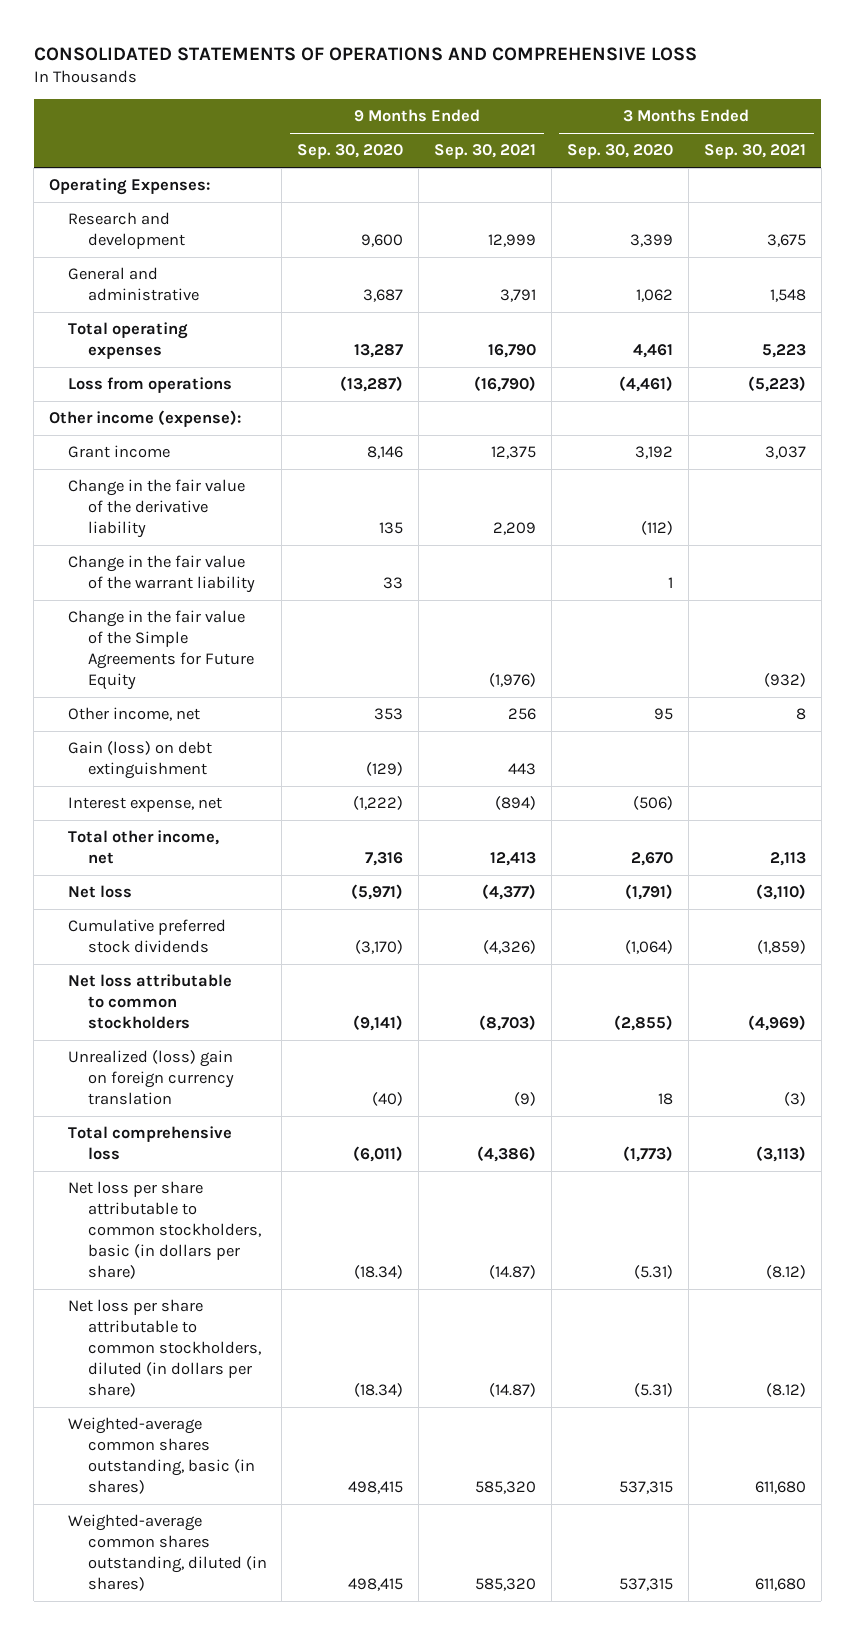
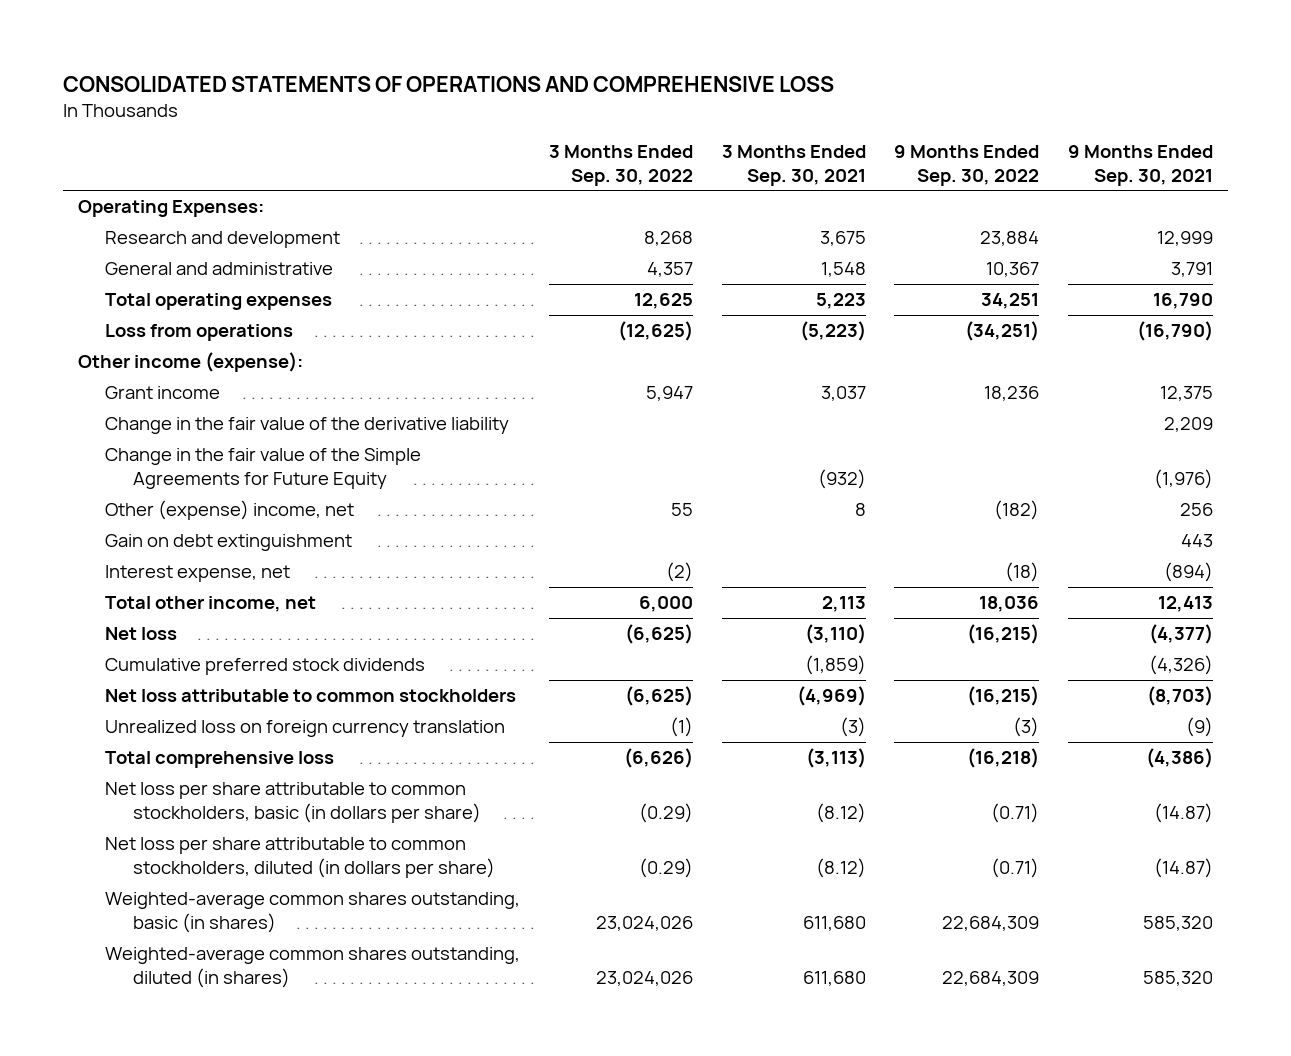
[297,144,404,160] Sep. 30, 2020 -> none
[567,144,674,160] Sep. 30, 2020 -> none
none -> [549,144,694,186] 3 Months Ended Sep. 30, 2022
none -> [894,144,1040,186] 9 Months Ended Sep. 30, 2022
[68,555,255,594] Change in the fair value of the warrant liability -> none
[68,707,201,722] Other income, net -> [105,500,355,521] Other (expense) income, net
[68,741,213,780] Gain (loss) on debt extinguishment -> [105,534,353,552] Gain on debt extinguishment
[68,1050,234,1106] Unrealized (loss) gain on foreign currency translation -> [105,720,506,738] Unrealized loss on foreign currency translation

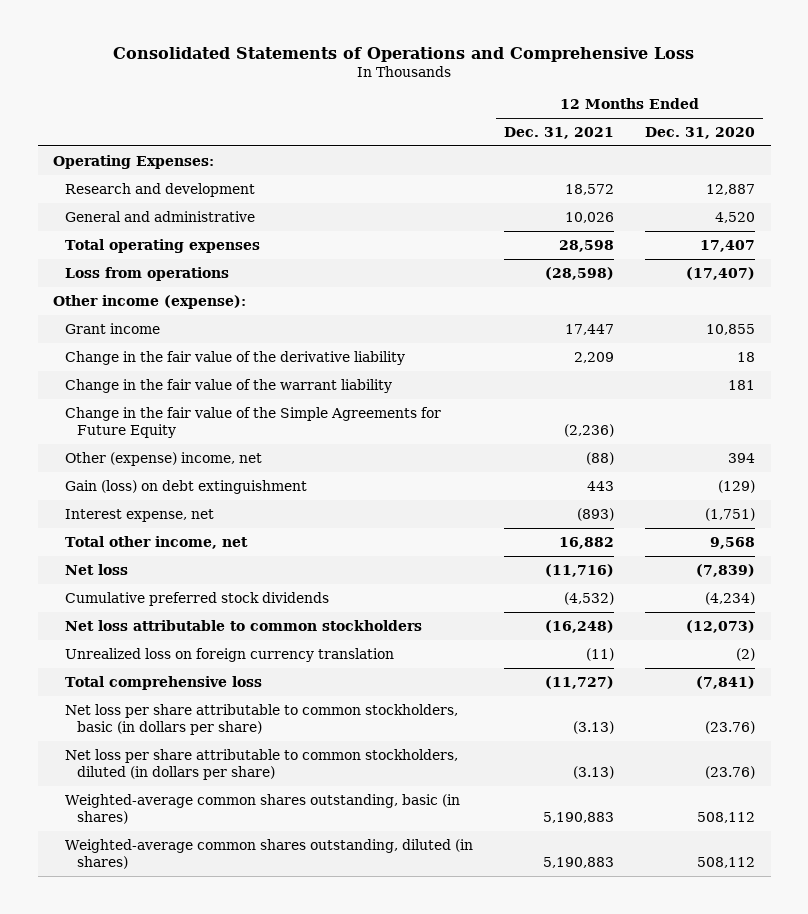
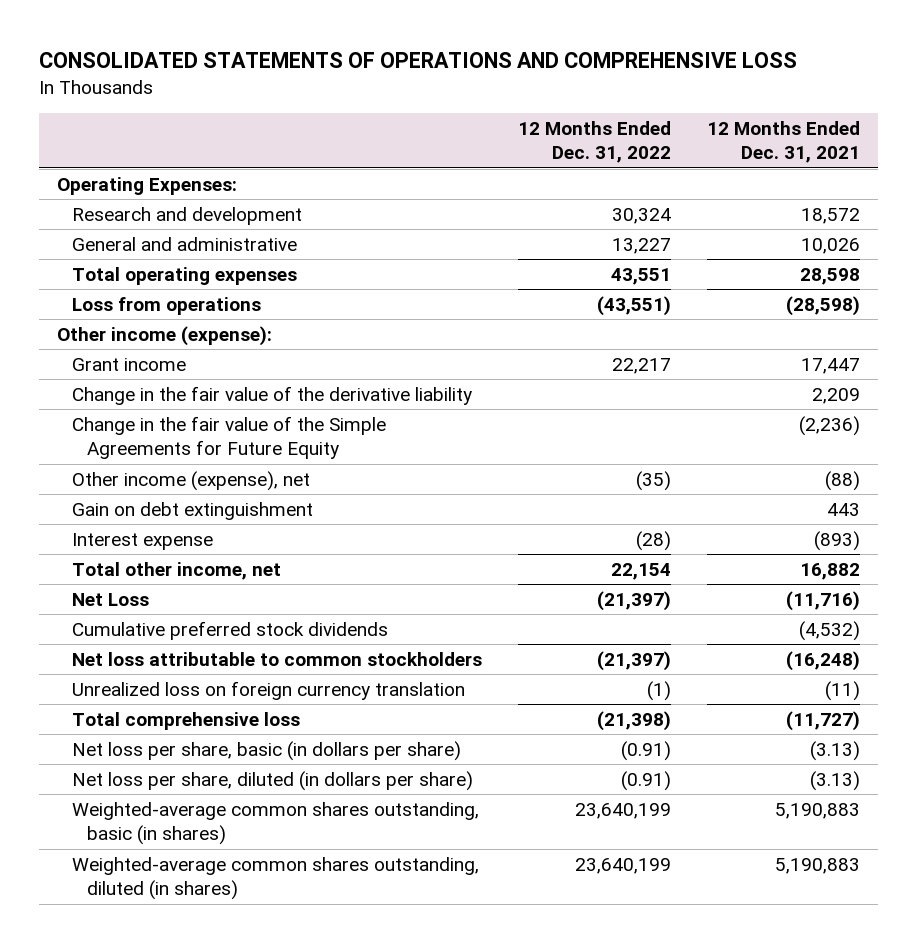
[113,46,695,62] Consolidated Statements of Operations and Comprehensive Loss -> [39,52,798,69] CONSOLIDATED STATEMENTS OF OPERATIONS AND COMPREHENSIVE LOSS
[645,126,756,139] Dec. 31, 2020 -> none
none -> [518,120,672,164] 12 Months Ended Dec. 31, 2022
[65,378,393,393] Change in the fair value of the warrant liability -> none
[65,451,263,466] Other (expense) income, net -> [72,470,311,491] Other income (expense), net
[65,479,308,494] Gain (loss) on debt extinguishment -> [72,501,314,520] Gain on debt extinguishment
[65,508,215,522] Interest expense, net -> [72,532,214,550] Interest expense
[65,563,129,575] Net loss -> [72,592,150,606] Net Loss
[65,703,459,736] Net loss per share attributable to common stockholders, basic (in dollars per share) -> [72,740,462,761] Net loss per share, basic (in dollars per share)
[65,748,459,781] Net loss per share attributable to common stockholders, diluted (in dollars per share) -> [72,770,474,791] Net loss per share, diluted (in dollars per share)

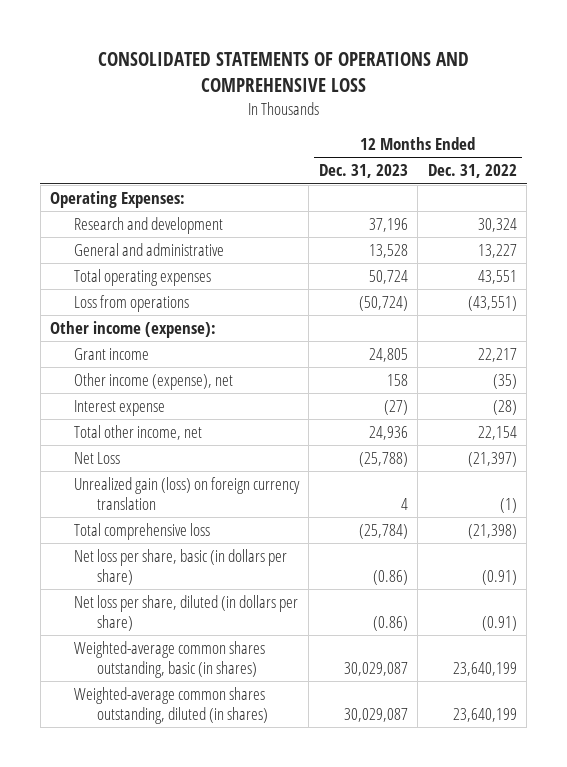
[707,120,861,164] 12 Months Ended Dec. 31, 2021 -> none
none -> [318,164,408,179] Dec. 31, 2023
[72,385,473,405] Change in the fair value of the derivative liability -> none
[72,415,387,460] Change in the fair value of the Simple Agreements for Future Equity -> none
[72,501,314,520] Gain on debt extinguishment -> none
[72,620,389,640] Cumulative preferred stock dividends -> none
[72,651,483,666] Net loss attributable to common stockholders -> none
[72,680,466,700] Unrealized loss on foreign currency translation -> [73,476,300,511] Unrealized gain (loss) on foreign currency translation

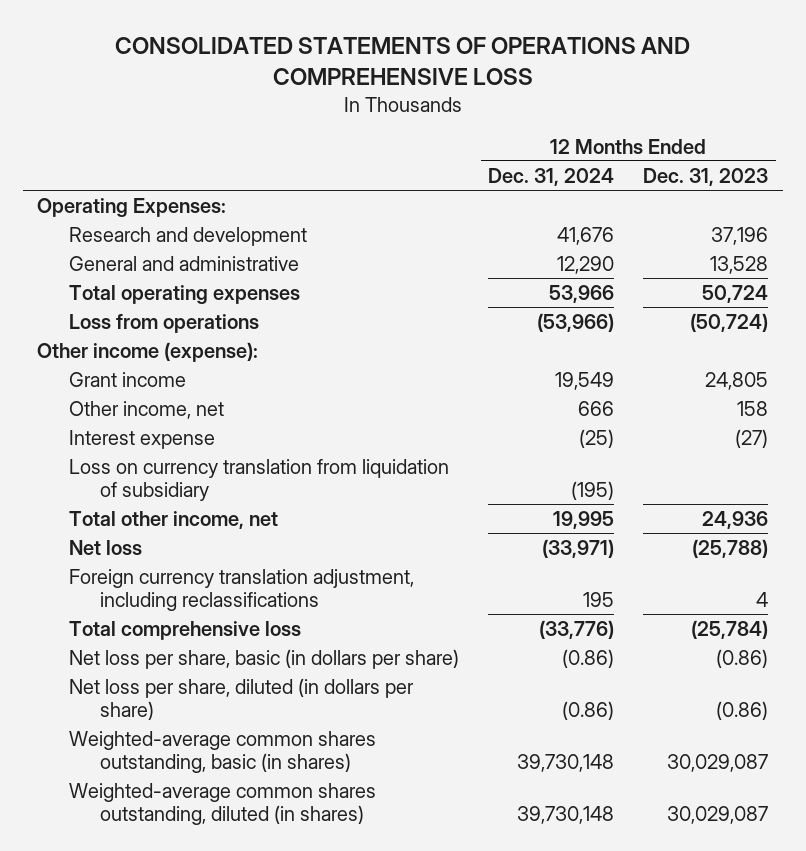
[427,164,517,179] Dec. 31, 2022 -> none
none -> [488,167,615,186] Dec. 31, 2024
[73,372,233,390] Other income (expense), net -> [68,400,224,419] Other income, net
none -> [68,458,449,502] Loss on currency translation from liquidation of subsidiary
[73,476,300,511] Unrealized gain (loss) on foreign currency translation -> none
[73,451,120,464] Net Loss -> [68,539,142,555] Net loss
none -> [68,568,414,612] Foreign currency translation adjustment, including reclassifications

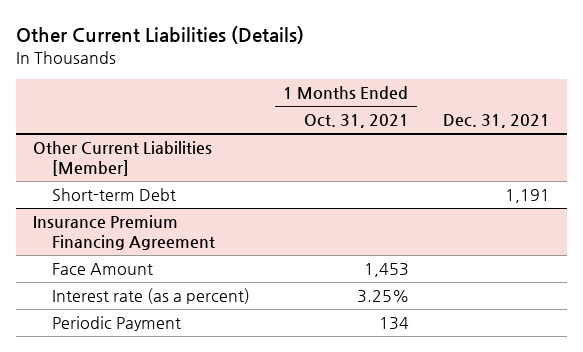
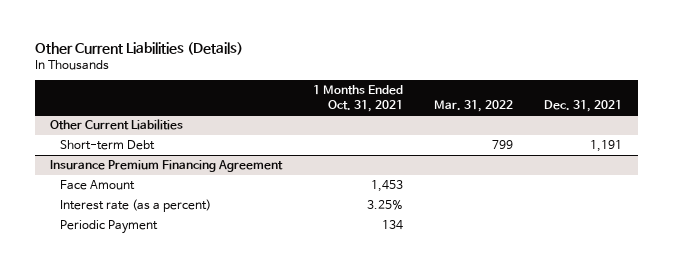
none -> [434,99,514,112] Mar. 31, 2022
[33,141,213,176] Other Current Liabilities [Member] -> [50,118,184,130] Other Current Liabilities

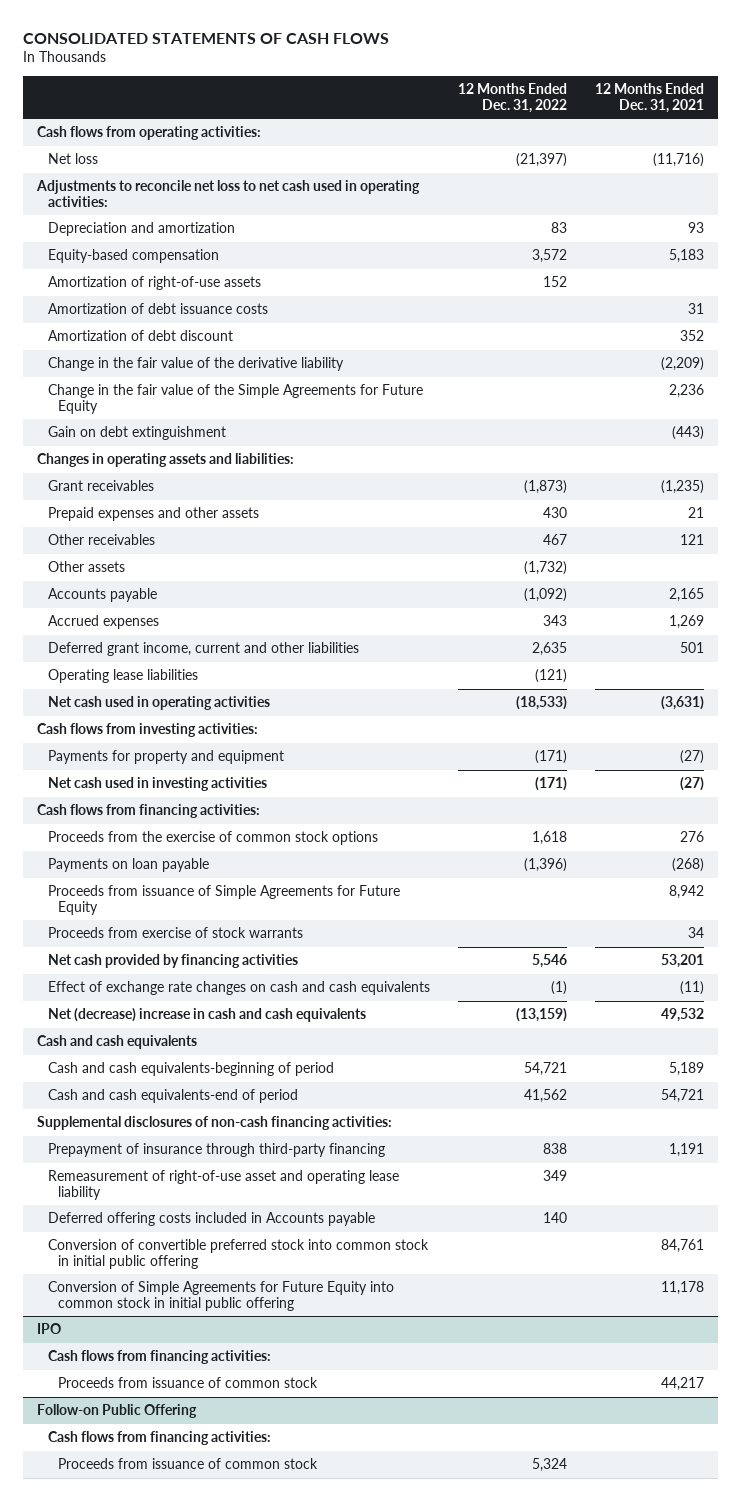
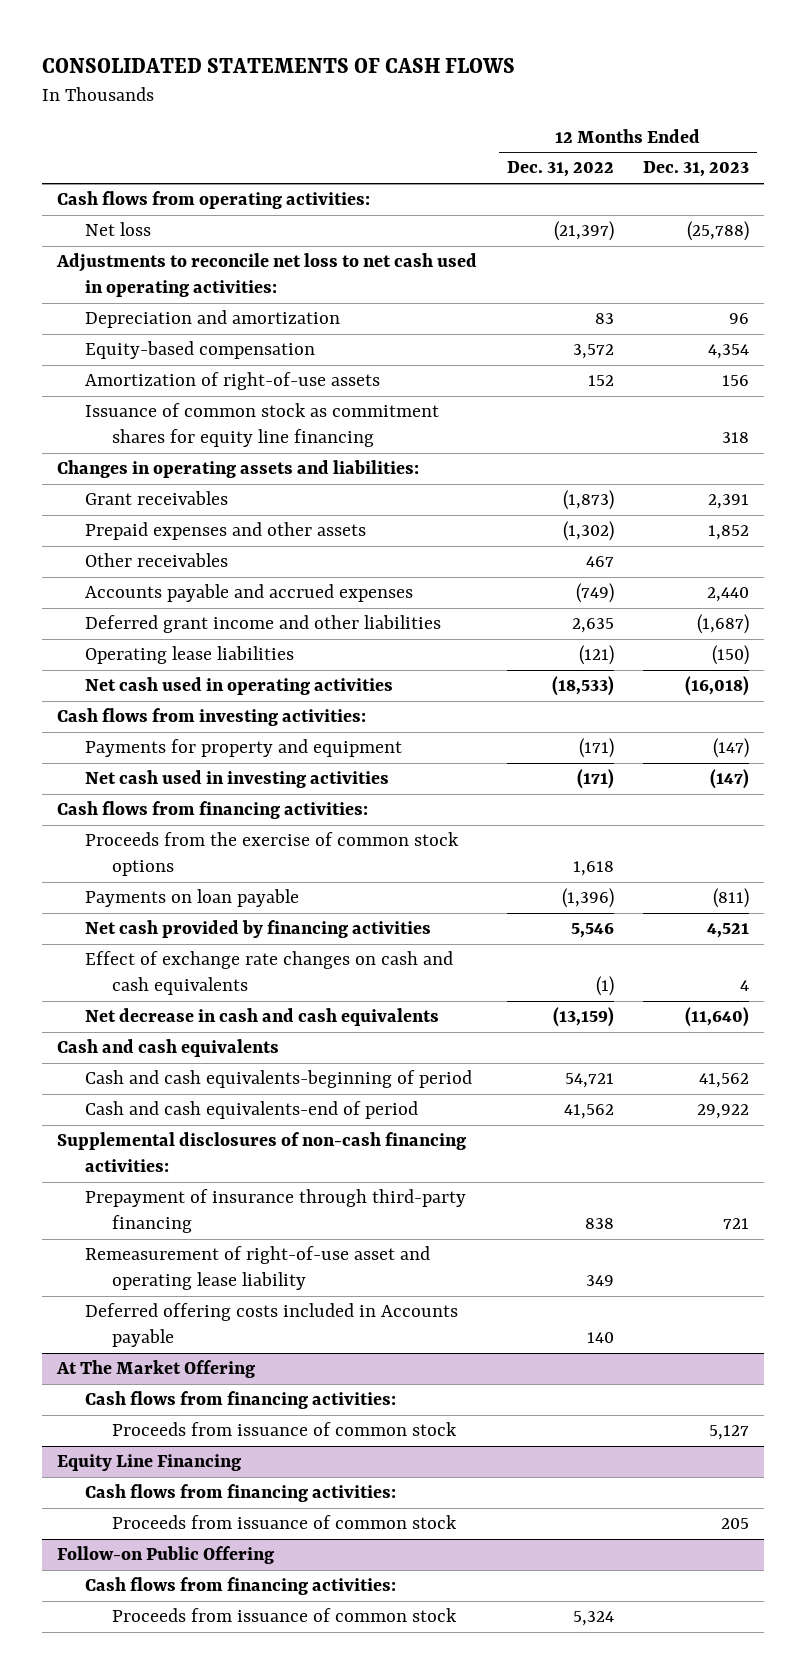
[595,83,705,113] 12 Months Ended Dec. 31, 2021 -> none
none -> [643,161,750,178] Dec. 31, 2023
[47,303,268,315] Amortization of debt issuance costs -> none
[47,330,233,342] Amortization of debt discount -> none
[47,357,344,372] Change in the fair value of the derivative liability -> none
[47,384,423,415] Change in the fair value of the Simple Agreements for Future Equity -> none
[47,426,226,441] Gain on debt extinguishment -> none
none -> [84,403,439,448] Issuance of common stock as commitment shares for equity line financing
[543,507,568,519] 430 -> [562,521,614,542] (1,302)
[47,561,125,573] Other assets -> none
[47,588,157,603] Accounts payable -> none
[47,615,159,630] Accrued expenses -> none
none -> [84,584,413,603] Accounts payable and accrued expenses
[47,642,359,657] Deferred grant income, current and other liabilities -> [84,615,441,634] Deferred grant income and other liabilities
[47,885,400,916] Proceeds from issuance of Simple Agreements for Future Equity -> none
[47,927,303,939] Proceeds from exercise of stock warrants -> none
[47,1008,366,1023] Net (decrease) increase in cash and cash equivalents -> [84,1008,439,1027] Net decrease in cash and cash equivalents
[47,1239,429,1270] Conversion of convertible preferred stock into common stock in initial public offering -> none
[47,1281,394,1312] Conversion of Simple Agreements for Future Equity into common stock in initial public offering -> none
[37,1323,62,1335] IPO -> none
none -> [55,1360,255,1379] At The Market Offering
none -> [56,1454,241,1472] Equity Line Financing
none -> [84,1484,396,1503] Cash flows from financing activities:
none -> [112,1515,458,1530] Proceeds from issuance of common stock

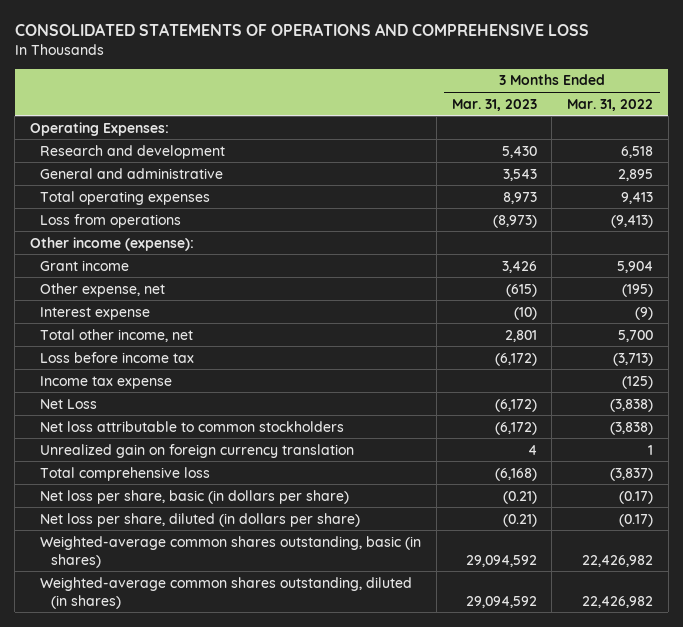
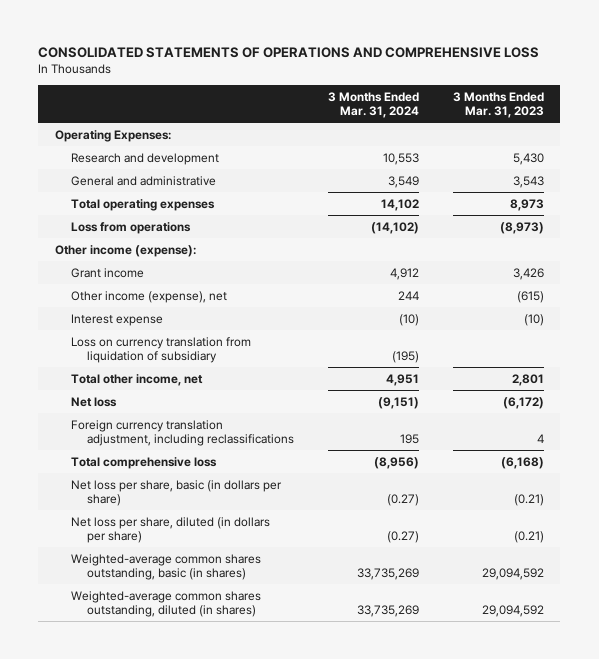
[566,98,653,111] Mar. 31, 2022 -> none
none -> [328,91,420,119] 3 Months Ended Mar. 31, 2024
[40,282,166,297] Other expense, net -> [71,290,228,303] Other income (expense), net
none -> [71,336,252,364] Loss on currency translation from liquidation of subsidiary
[40,351,195,363] Loss before income tax -> none
[40,375,173,389] Income tax expense -> none
[40,420,345,432] Net loss attributable to common stockholders -> none
[40,398,98,409] Net Loss -> [71,396,118,407] Net loss
[40,443,355,458] Unrealized gain on foreign currency translation -> [71,419,295,447] Foreign currency translation adjustment, including reclassifications

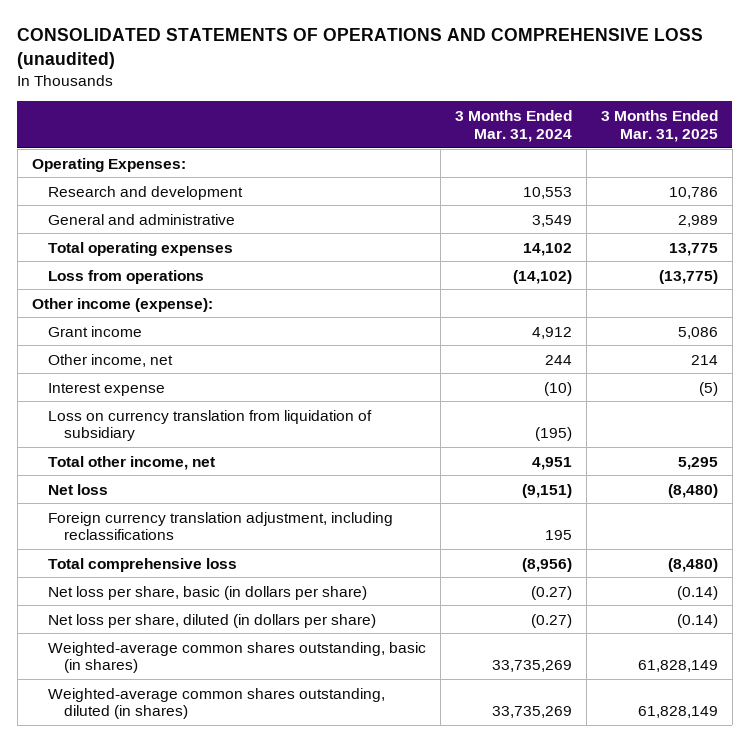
[38,46,540,58] CONSOLIDATED STATEMENTS OF OPERATIONS AND COMPREHENSIVE LOSS -> [17,28,704,70] CONSOLIDATED STATEMENTS OF OPERATIONS AND COMPREHENSIVE LOSS (unaudited)
[452,91,544,119] 3 Months Ended Mar. 31, 2023 -> none
none -> [600,109,718,142] 3 Months Ended Mar. 31, 2025
[71,290,228,303] Other income (expense), net -> [47,353,173,367] Other income, net

